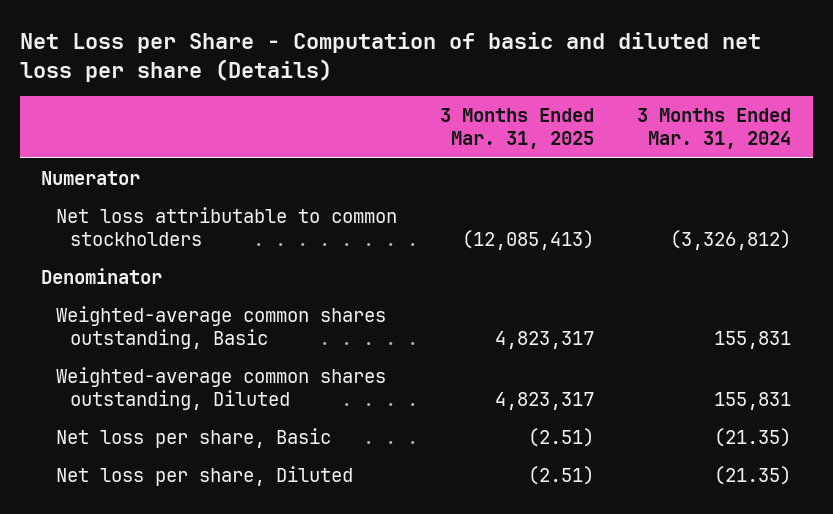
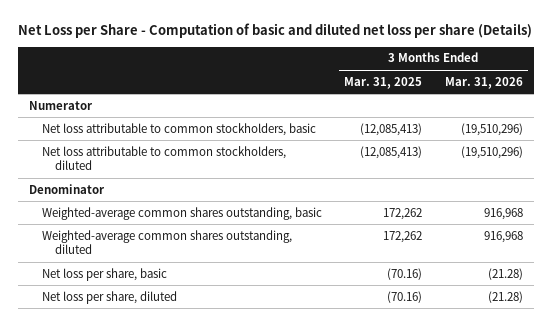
[637,107,792,150] 3 Months Ended Mar. 31, 2024 -> none
none -> [444,76,523,89] Mar. 31, 2026
[55,206,397,247] Net loss attributable to common stockholders -> [42,122,317,136] Net loss attributable to common stockholders, basic
none -> [42,145,287,171] Net loss attributable to common stockholders, diluted
[55,305,386,350] Weighted-average common shares outstanding, Basic -> [42,206,323,220] Weighted-average common shares outstanding, basic
[494,331,594,350] 4,823,317 -> [383,207,423,220] 172,262
[55,366,386,411] Weighted-average common shares outstanding, Diluted -> [42,229,293,255] Weighted-average common shares outstanding, diluted
[494,392,594,411] 4,823,317 -> [383,230,423,243] 172,262
[55,427,331,448] Net loss per share, Basic -> [42,267,168,281] Net loss per share, basic
[527,427,594,447] (2.51) -> [387,267,423,280] (70.16)
[55,465,353,486] Net loss per share, Diluted -> [42,290,178,304] Net loss per share, diluted
[527,465,594,485] (2.51) -> [387,290,423,303] (70.16)

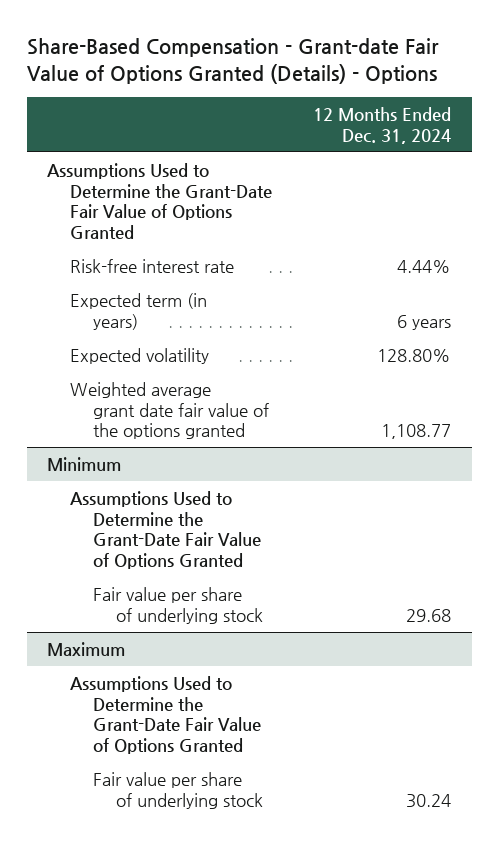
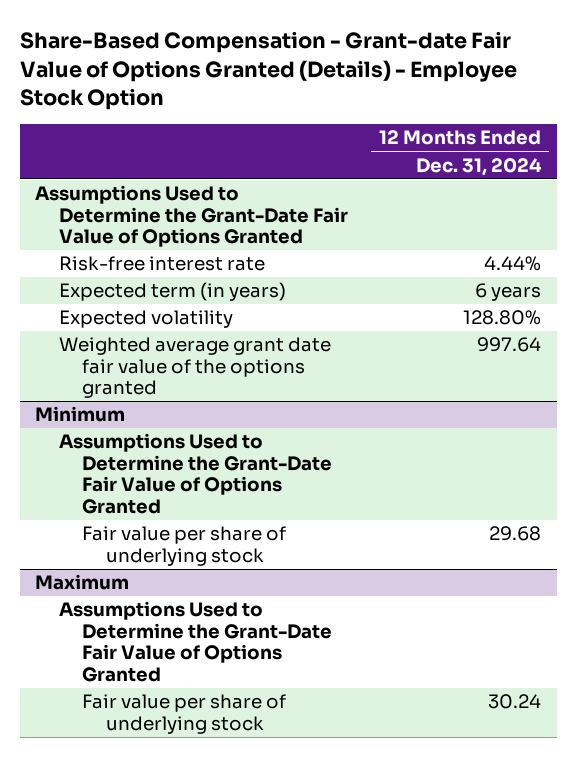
[26,38,439,85] Share-Based Compensation - Grant-date Fair Value of Options Granted (Details) - Options -> [19,31,517,111] Share-Based Compensation - Grant-date Fair Value of Options Granted (Details) - Employee Stock Option
[381,424,452,440] 1,108.77 -> [477,337,542,353] 997.64

